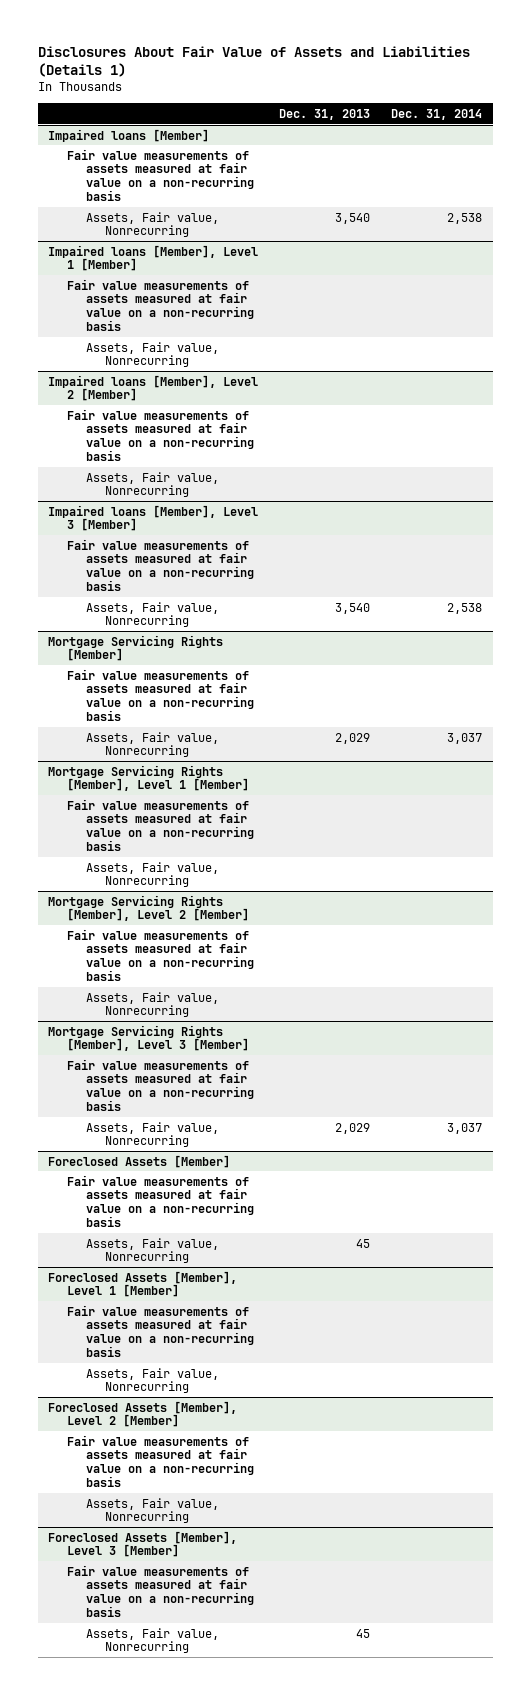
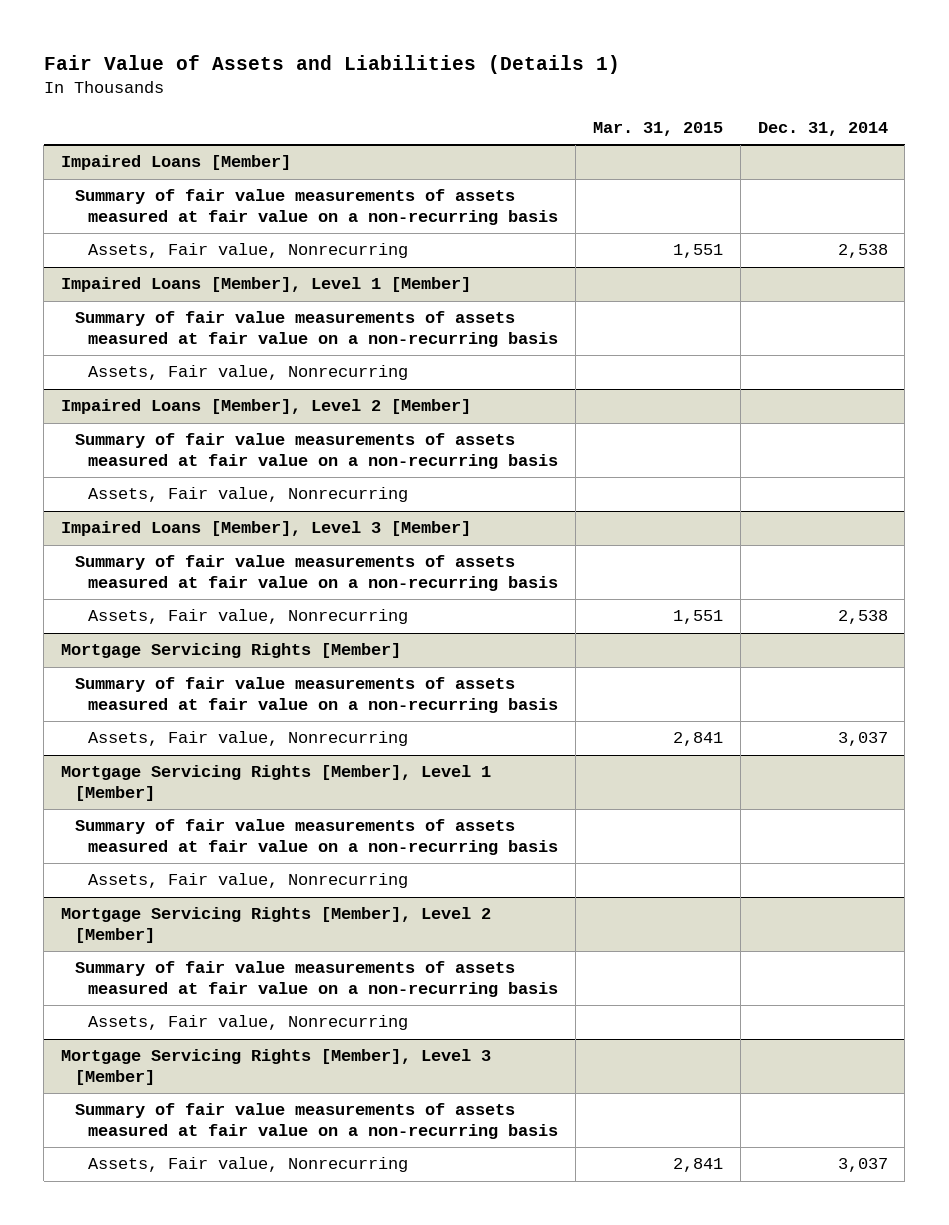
[37,45,470,78] Disclosures About Fair Value of Assets and Liabilities (Details 1) -> [43,55,620,75] Fair Value of Assets and Liabilities (Details 1)
[279,108,371,120] Dec. 31, 2013 -> none
none -> [593,121,724,136] Mar. 31, 2015
[48,128,210,142] Impaired loans [Member] -> [61,155,292,171] Impaired Loans [Member]
[67,148,255,202] Fair value measurements of assets measured at fair value on a non-recurring basis -> [74,189,559,225] Summary of fair value measurements of assets measured at fair value on a non-recurring basis
[48,244,259,272] Impaired loans [Member], Level 1 [Member] -> [61,277,472,293] Impaired Loans [Member], Level 1 [Member]
[67,278,255,332] Fair value measurements of assets measured at fair value on a non-recurring basis -> [74,311,559,347] Summary of fair value measurements of assets measured at fair value on a non-recurring basis
[48,374,259,402] Impaired loans [Member], Level 2 [Member] -> [61,399,472,415] Impaired Loans [Member], Level 2 [Member]
[67,408,255,462] Fair value measurements of assets measured at fair value on a non-recurring basis -> [74,433,559,469] Summary of fair value measurements of assets measured at fair value on a non-recurring basis
[48,504,259,532] Impaired loans [Member], Level 3 [Member] -> [61,521,472,537] Impaired Loans [Member], Level 3 [Member]
[67,538,255,592] Fair value measurements of assets measured at fair value on a non-recurring basis -> [74,555,559,591] Summary of fair value measurements of assets measured at fair value on a non-recurring basis
[67,668,255,722] Fair value measurements of assets measured at fair value on a non-recurring basis -> [74,677,559,713] Summary of fair value measurements of assets measured at fair value on a non-recurring basis
[67,798,255,852] Fair value measurements of assets measured at fair value on a non-recurring basis -> [74,819,559,855] Summary of fair value measurements of assets measured at fair value on a non-recurring basis
[67,928,255,982] Fair value measurements of assets measured at fair value on a non-recurring basis -> [74,961,559,997] Summary of fair value measurements of assets measured at fair value on a non-recurring basis
[67,1058,255,1112] Fair value measurements of assets measured at fair value on a non-recurring basis -> [74,1103,559,1139] Summary of fair value measurements of assets measured at fair value on a non-recurring basis
[48,1154,231,1168] Foreclosed Assets [Member] -> none
[67,1174,255,1228] Fair value measurements of assets measured at fair value on a non-recurring basis -> none
[86,1237,220,1264] Assets, Fair value, Nonrecurring -> none
[48,1270,238,1298] Foreclosed Assets [Member], Level 1 [Member] -> none
[67,1304,255,1358] Fair value measurements of assets measured at fair value on a non-recurring basis -> none
[86,1367,220,1394] Assets, Fair value, Nonrecurring -> none
[48,1400,238,1428] Foreclosed Assets [Member], Level 2 [Member] -> none
[67,1434,255,1488] Fair value measurements of assets measured at fair value on a non-recurring basis -> none
[86,1497,220,1524] Assets, Fair value, Nonrecurring -> none
[48,1530,238,1558] Foreclosed Assets [Member], Level 3 [Member] -> none
[67,1564,255,1618] Fair value measurements of assets measured at fair value on a non-recurring basis -> none
[86,1627,220,1654] Assets, Fair value, Nonrecurring -> none

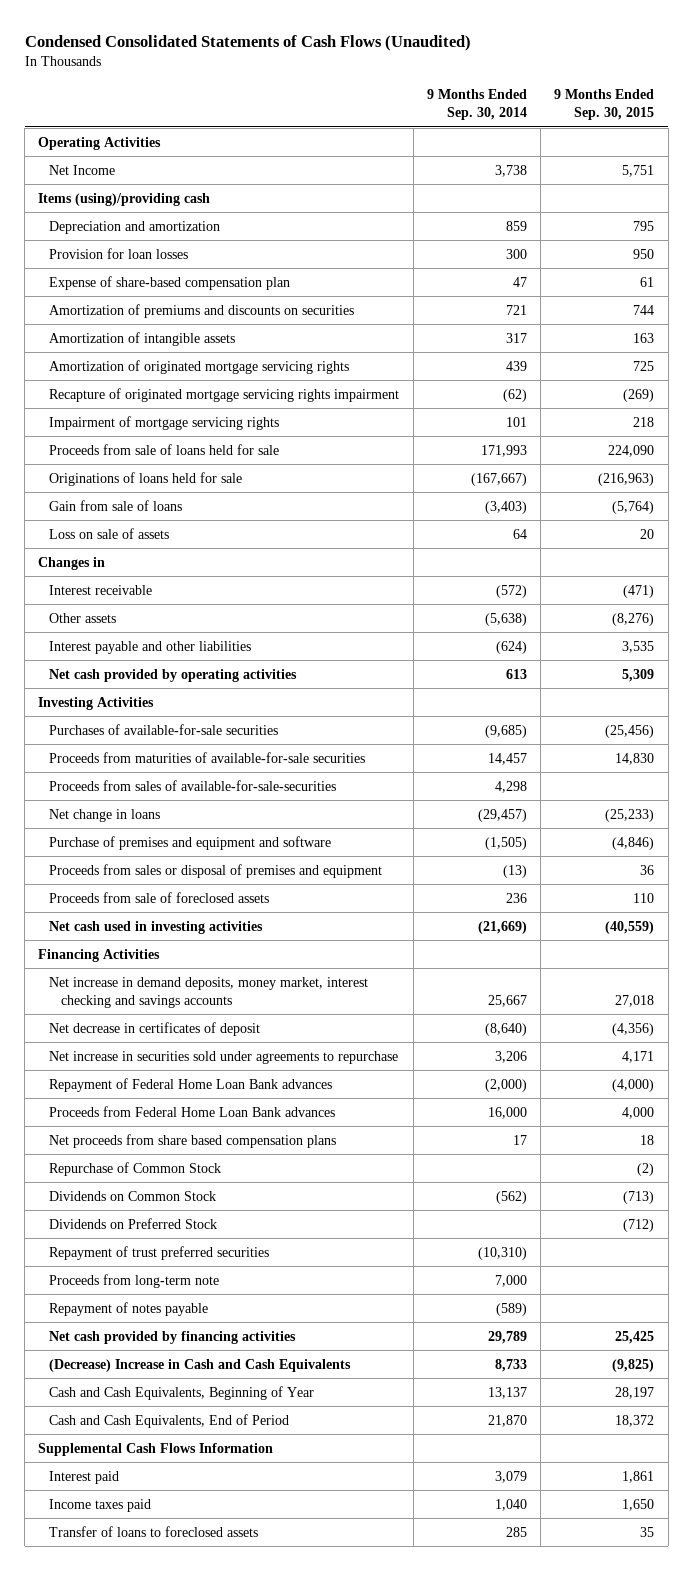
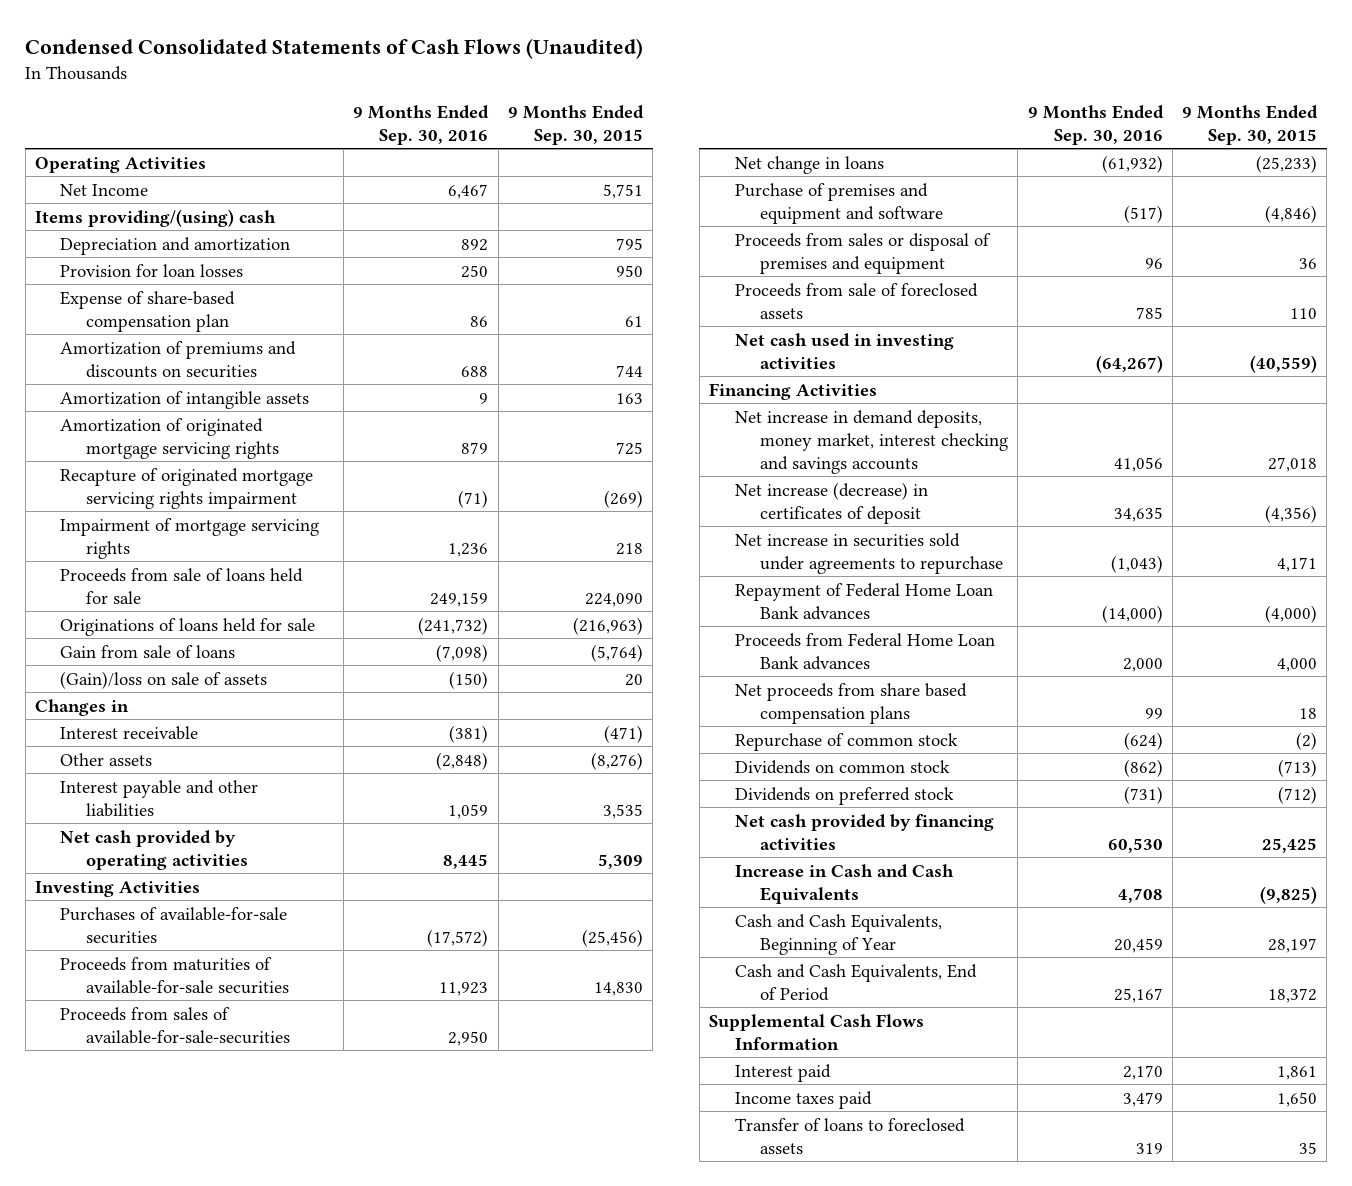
[426,88,527,121] 9 Months Ended Sep. 30, 2014 -> none
none -> [353,104,490,145] 9 Months Ended Sep. 30, 2016
[38,192,211,206] Items (using)/providing cash -> [34,208,276,227] Items providing/(using) cash
[49,527,170,539] Loss on sale of assets -> [60,670,268,689] (Gain)/loss on sale of assets
[49,1021,261,1036] Net decrease in certificates of deposit -> [734,481,928,524] Net increase (decrease) in certificates of deposit
[49,1245,270,1260] Repayment of trust preferred securities -> none
[49,1273,220,1288] Proceeds from long-term note -> none
[49,1301,209,1316] Repayment of notes payable -> none
[49,1161,222,1176] Repurchase of Common Stock -> [734,732,958,751] Repurchase of common stock
[49,1190,217,1201] Dividends on Common Stock -> [734,759,950,774] Dividends on common stock
[49,1217,218,1229] Dividends on Preferred Stock -> [734,786,954,805] Dividends on preferred stock
[49,1358,352,1372] (Decrease) Increase in Cash and Cash Equivalents -> [734,863,954,904] Increase in Cash and Cash Equivalents

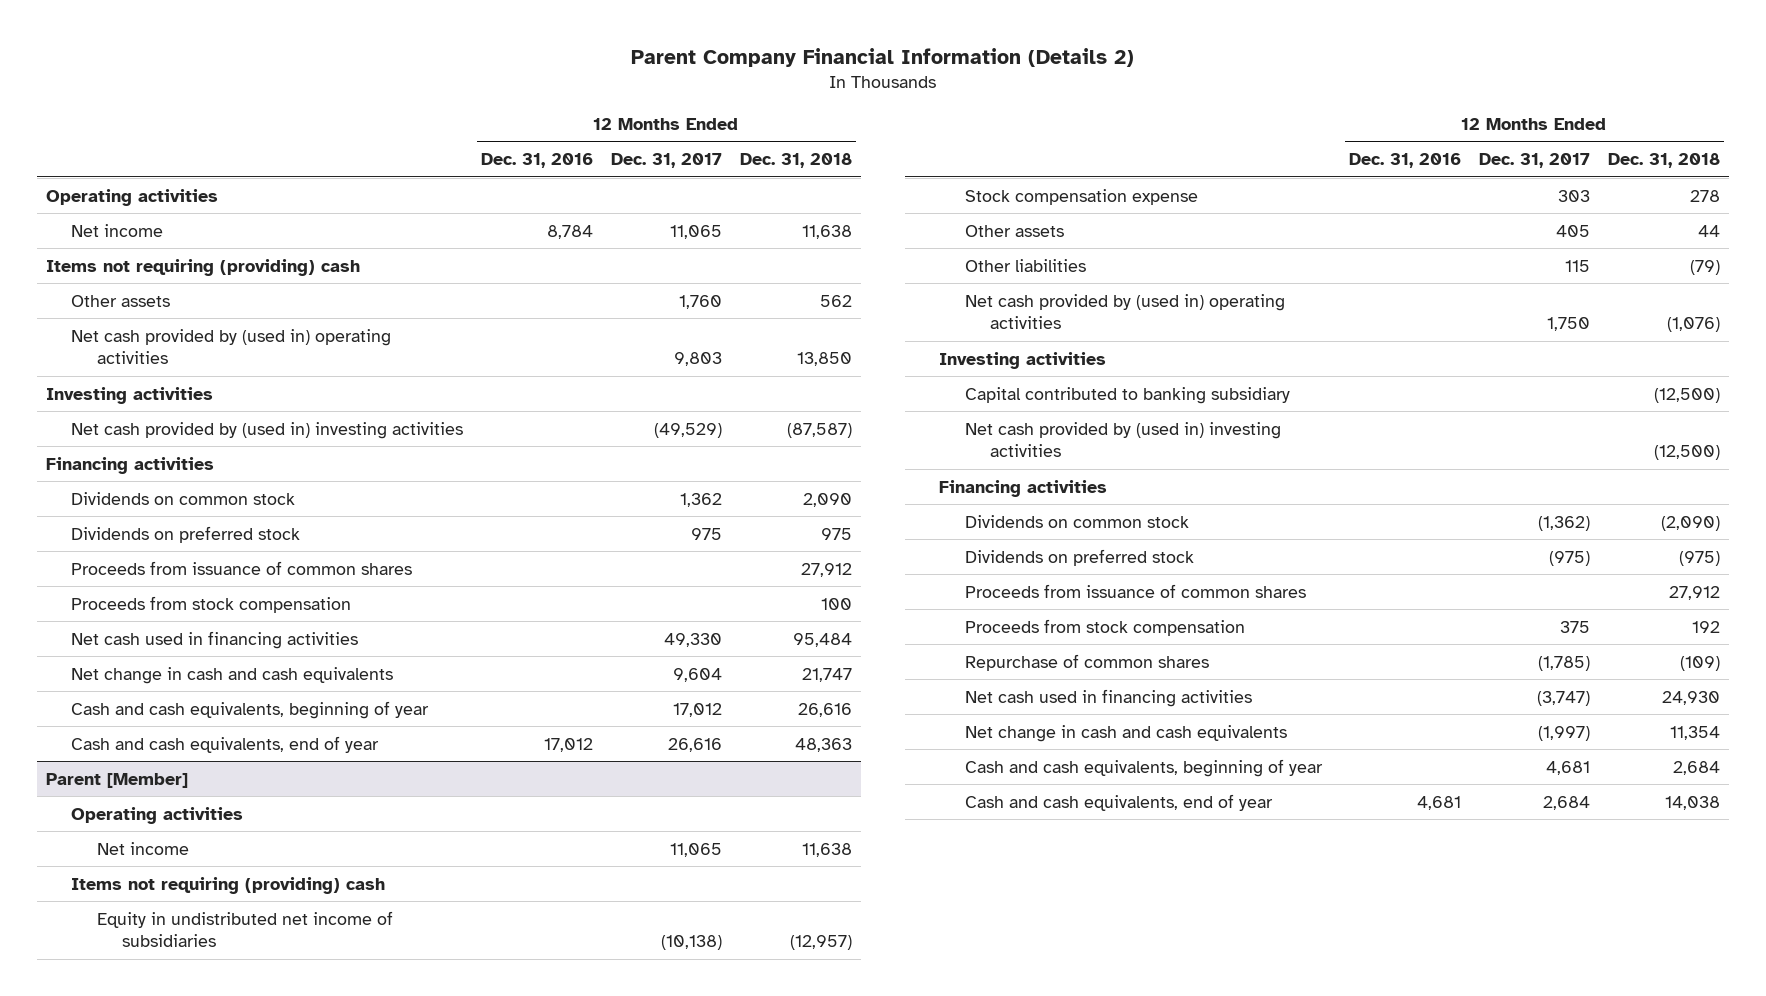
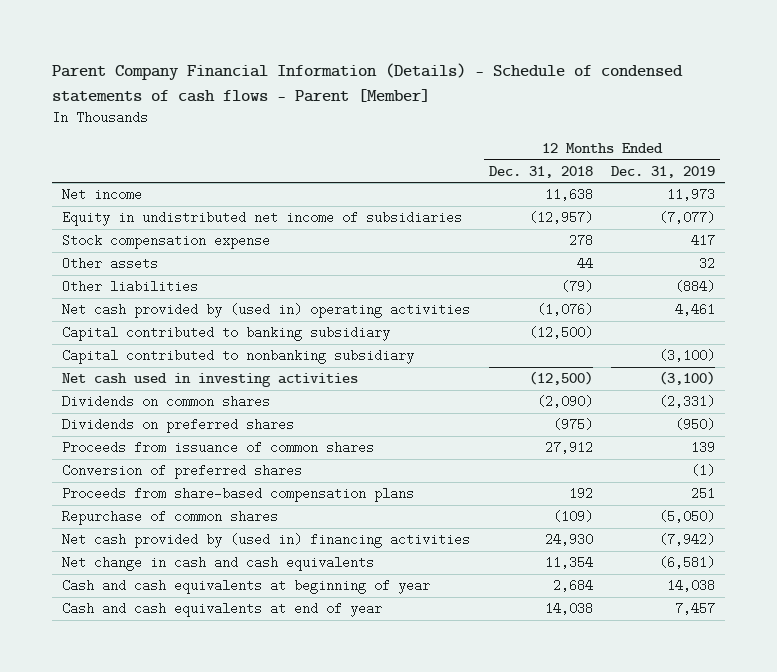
[630,48,1134,68] Parent Company Financial Information (Details 2) -> [52,63,684,102] Parent Company Financial Information (Details) - Schedule of condensed statements of cash flows - Parent [Member]
[481,153,594,169] Dec. 31, 2016 -> none
[610,153,722,169] Dec. 31, 2017 -> none
none -> [611,165,716,178] Dec. 31, 2019
[45,188,218,206] Operating activities -> none
[45,258,360,276] Items not requiring (providing) cash -> none
[71,294,171,307] Other assets -> none
[71,328,392,365] Net cash provided by (used in) operating activities -> none
[45,386,213,404] Investing activities -> none
[71,421,464,439] Net cash provided by (used in) investing activities -> none
[45,456,214,474] Financing activities -> none
[71,491,296,505] Dividends on common stock -> none
[71,525,301,543] Dividends on preferred stock -> none
[71,560,413,575] Proceeds from issuance of common shares -> none
[71,595,352,613] Proceeds from stock compensation -> none
[71,630,359,649] Net cash used in financing activities -> none
[71,666,394,684] Net change in cash and cash equivalents -> none
[71,700,430,719] Cash and cash equivalents, beginning of year -> none
[71,735,380,753] Cash and cash equivalents, end of year -> none
[45,772,188,788] Parent [Member] -> none
[71,806,244,824] Operating activities -> none
[96,841,189,855] Net income -> none
[71,876,386,894] Items not requiring (providing) cash -> none
[939,351,1107,369] Investing activities -> none
[939,479,1108,497] Financing activities -> none
none -> [61,349,414,365] Capital contributed to nonbanking subsidiary
[964,421,1281,458] Net cash provided by (used in) investing activities -> [61,373,358,388] Net cash used in investing activities
[964,514,1189,528] Dividends on common stock -> [61,395,270,409] Dividends on common shares
[964,548,1194,566] Dividends on preferred stock -> [61,418,294,434] Dividends on preferred shares
none -> [61,464,302,480] Conversion of preferred shares
[964,618,1245,636] Proceeds from stock compensation -> [61,487,414,503] Proceeds from share-based compensation plans
[964,688,1252,707] Net cash used in financing activities -> [61,533,470,549] Net cash provided by (used in) financing activities
[964,758,1323,777] Cash and cash equivalents, beginning of year -> [61,579,430,595] Cash and cash equivalents at beginning of year
[964,793,1273,811] Cash and cash equivalents, end of year -> [61,602,382,618] Cash and cash equivalents at end of year

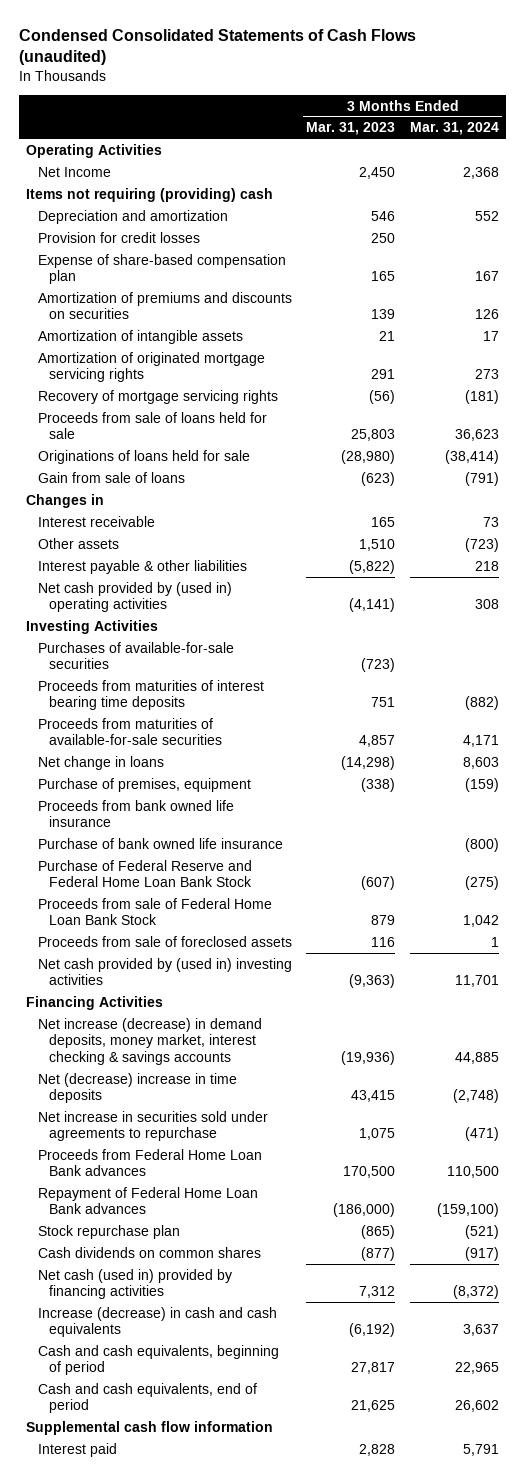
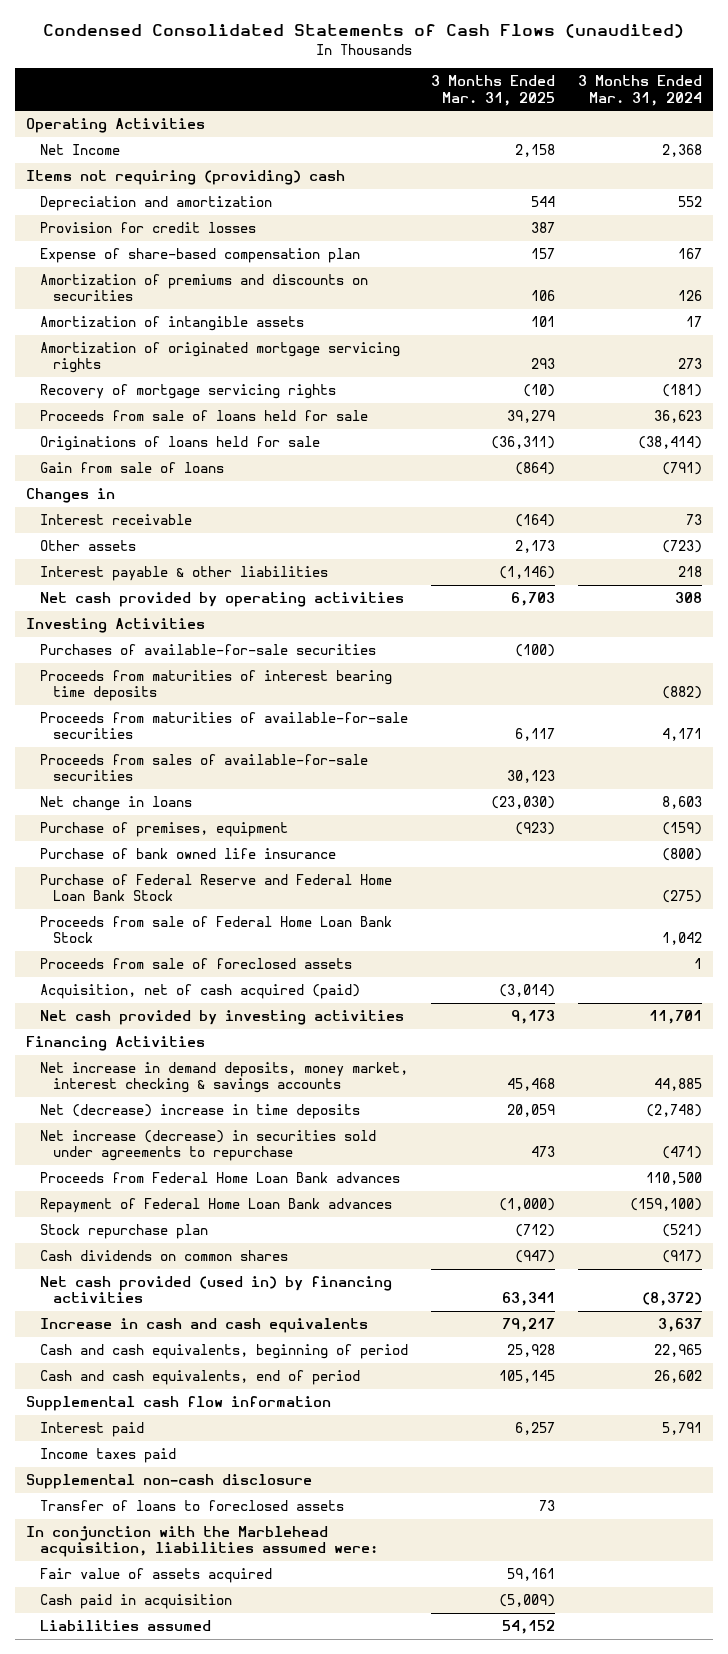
[306,122,396,136] Mar. 31, 2023 -> none
none -> [430,75,555,106] 3 Months Ended Mar. 31, 2025
[37,581,232,613] Net cash provided by (used in) operating activities -> [39,591,404,607] Net cash provided by operating activities
none -> [39,753,368,782] Proceeds from sales of available-for-sale securities
[37,799,234,828] Proceeds from bank owned life insurance -> none
none -> [39,983,360,999] Acquisition, net of cash acquired (paid)
[37,957,292,986] Net cash provided by (used in) investing activities -> [39,1009,404,1025] Net cash provided by investing activities
[37,1017,262,1066] Net increase (decrease) in demand deposits, money market, interest checking & savings accounts -> [39,1061,408,1094] Net increase in demand deposits, money market, interest checking & savings accounts
[37,1110,268,1142] Net increase in securities sold under agreements to repurchase -> [39,1129,376,1162] Net increase (decrease) in securities sold under agreements to repurchase
[37,1268,232,1300] Net cash (used in) provided by financing activities -> [39,1275,392,1304] Net cash provided (used in) by financing activities
[37,1306,277,1338] Increase (decrease) in cash and cash equivalents -> [39,1317,368,1333] Increase in cash and cash equivalents
none -> [39,1447,176,1463] Income taxes paid
none -> [26,1473,313,1489] Supplemental non-cash disclosure
none -> [39,1499,344,1511] Transfer of loans to foreclosed assets
none -> [26,1525,378,1558] In conjunction with the Marblehead acquisition, liabilities assumed were:
none -> [39,1567,272,1583] Fair value of assets acquired
none -> [39,1593,232,1609] Cash paid in acquisition
none -> [39,1619,211,1631] Liabilities assumed

